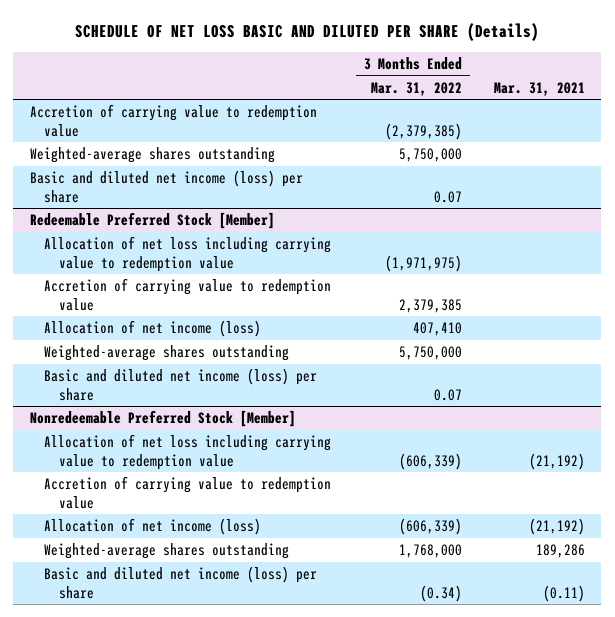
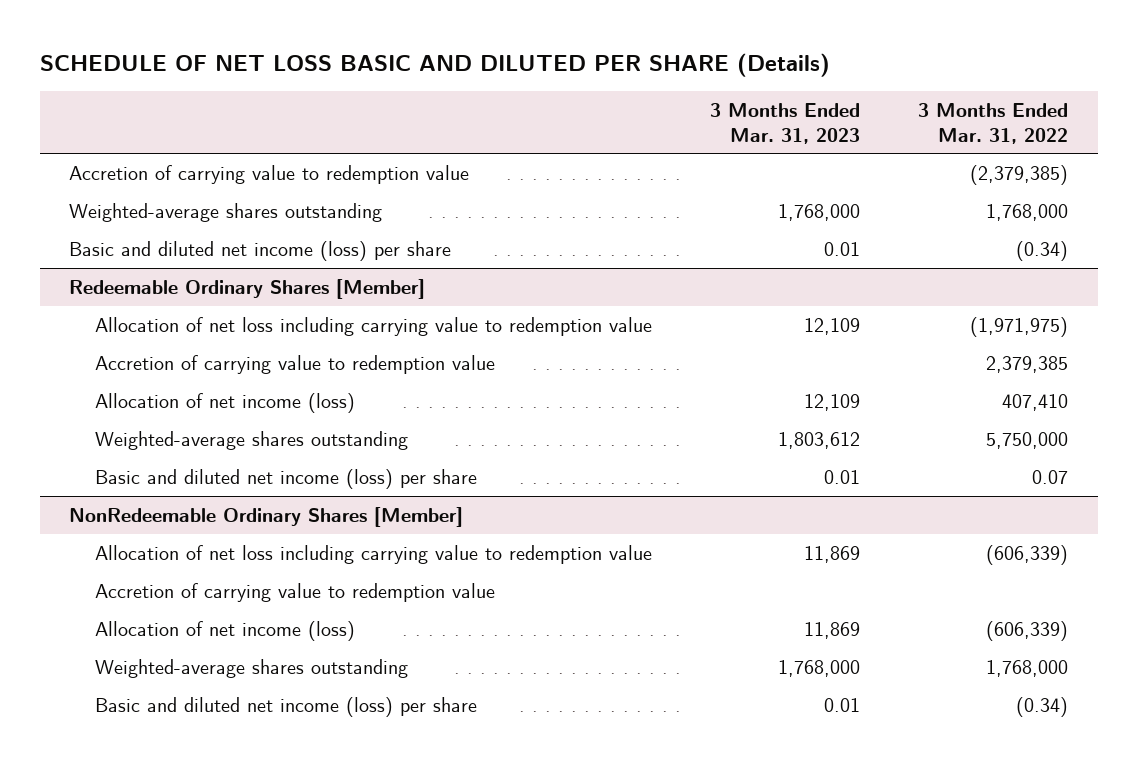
[493,81,585,96] Mar. 31, 2021 -> none
none -> [710,103,861,144] 3 Months Ended Mar. 31, 2023
[29,212,275,230] Redeemable Preferred Stock [Member] -> none
[398,148,462,163] 5,750,000 -> [986,203,1069,221] 1,768,000
[433,190,462,203] 0.07 -> [1016,240,1069,261] (0.34)
none -> [68,278,425,299] Redeemable Ordinary Shares [Member]
[29,410,296,428] Nonredeemable Preferred Stock [Member] -> none
none -> [68,506,463,527] NonRedeemable Ordinary Shares [Member]

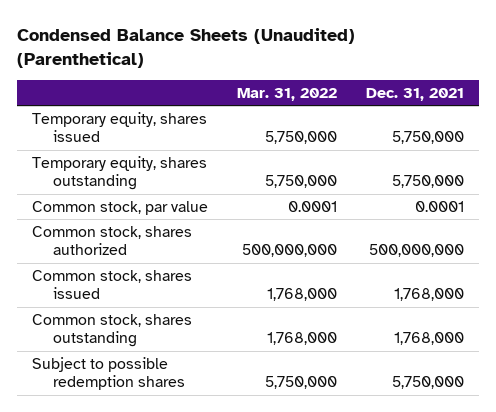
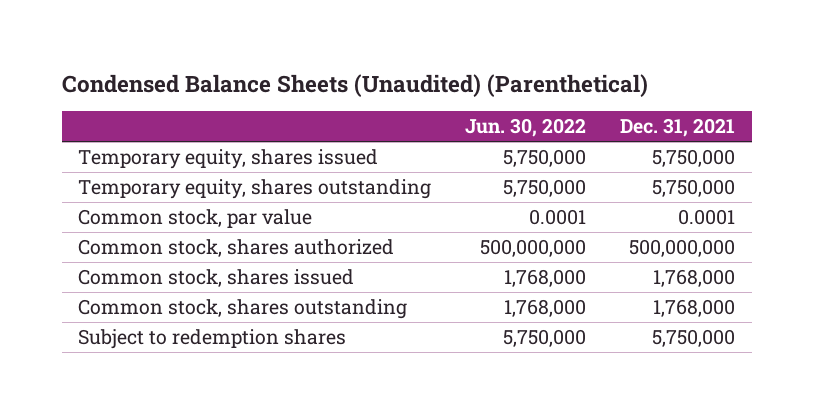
[236,87,337,101] Mar. 31, 2022 -> none
none -> [465,118,587,138] Jun. 30, 2022
[31,356,186,391] Subject to possible redemption shares -> [78,328,347,349] Subject to redemption shares

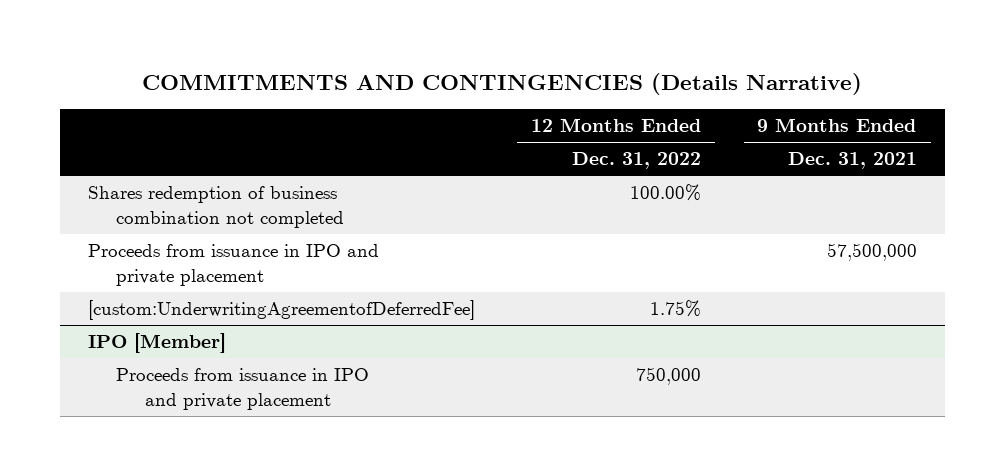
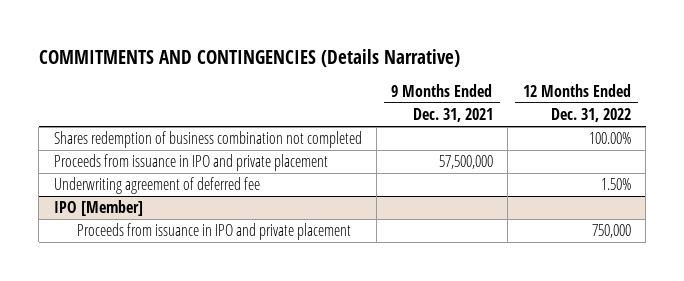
[87,300,475,321] [custom:UnderwritingAgreementofDeferredFee] -> none
none -> [53,177,260,195] Underwriting agreement of deferred fee

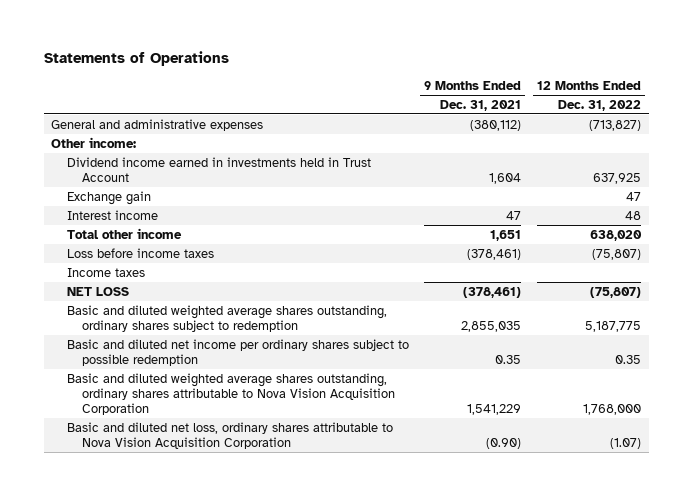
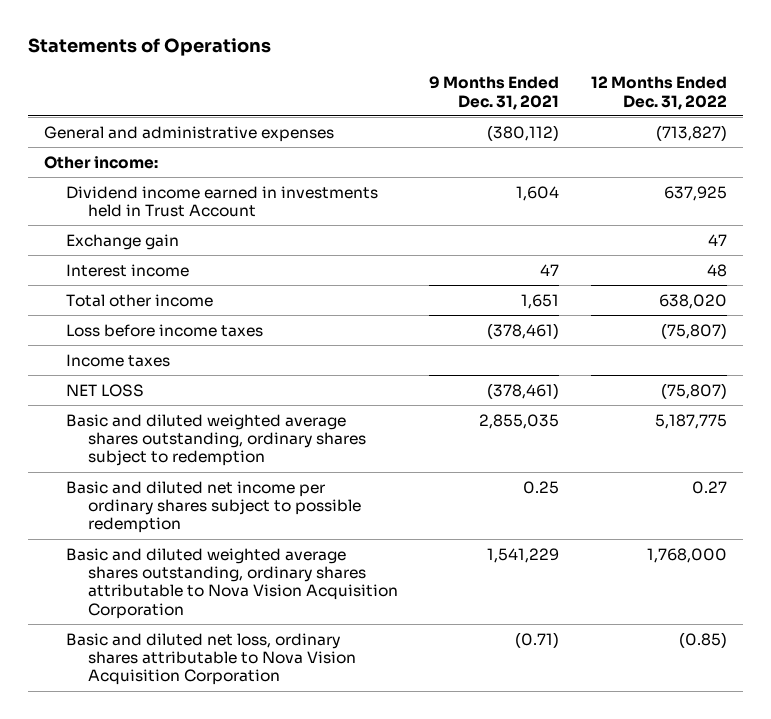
[495,354,522,364] 0.35 -> [523,480,560,494] 0.25
[614,354,641,364] 0.35 -> [692,480,728,494] 0.27
[486,437,522,449] (0.90) -> [515,631,560,648] (0.71)
[609,437,641,449] (1.07) -> [679,631,728,648] (0.85)

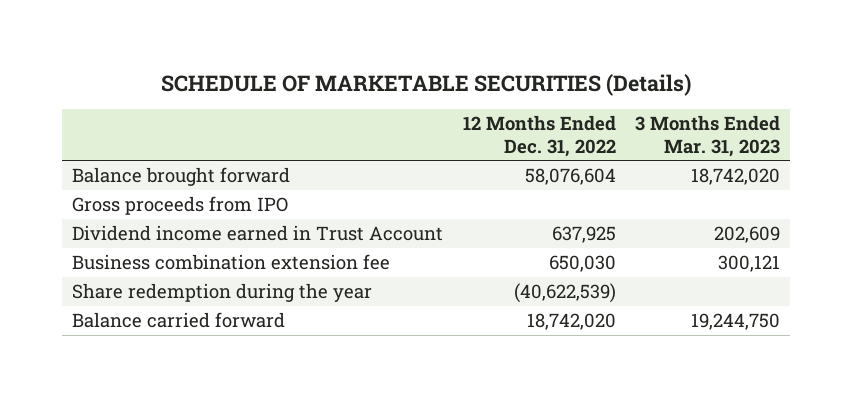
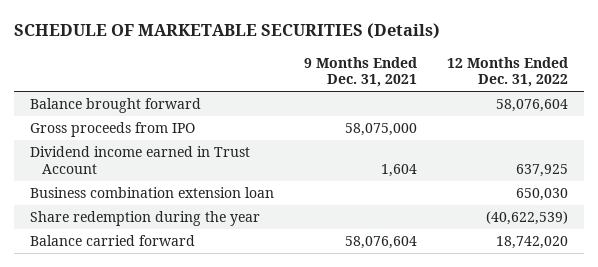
[635,115,781,157] 3 Months Ended Mar. 31, 2023 -> none
none -> [304,56,418,88] 9 Months Ended Dec. 31, 2021
[71,254,390,271] Business combination extension fee -> [29,187,274,199] Business combination extension loan

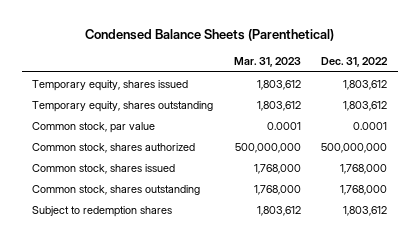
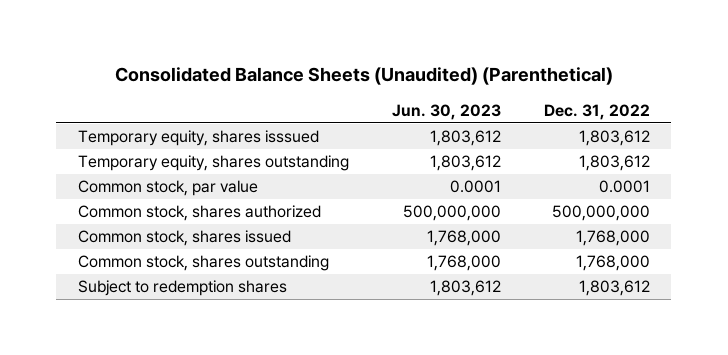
[84,29,334,42] Condensed Balance Sheets (Parenthetical) -> [114,67,613,86] Consolidated Balance Sheets (Unaudited) (Parenthetical)
[233,56,301,67] Mar. 31, 2023 -> none
none -> [391,103,501,120] Jun. 30, 2023
[32,79,189,91] Temporary equity, shares issued -> [77,130,319,147] Temporary equity, shares isssued

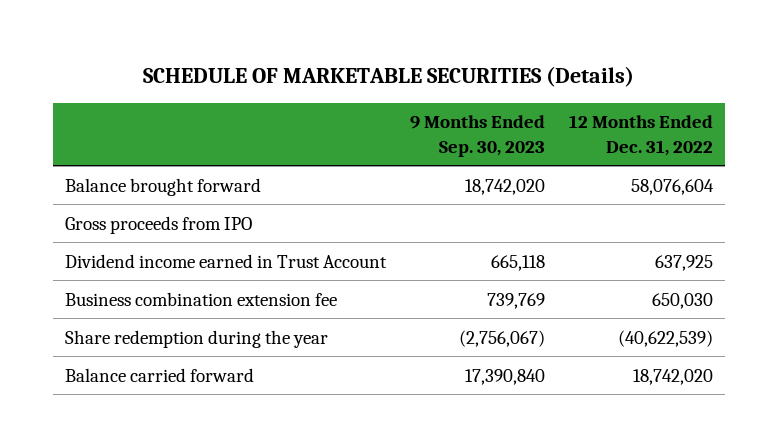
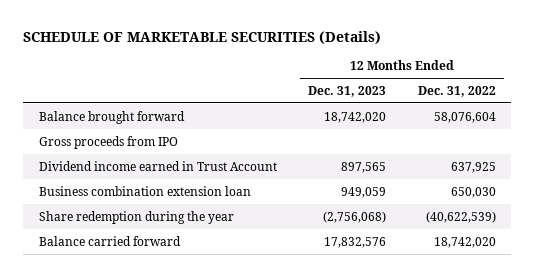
[410,115,546,157] 9 Months Ended Sep. 30, 2023 -> none
none -> [308,85,387,97] Dec. 31, 2023
[65,291,338,306] Business combination extension fee -> [38,185,251,196] Business combination extension loan

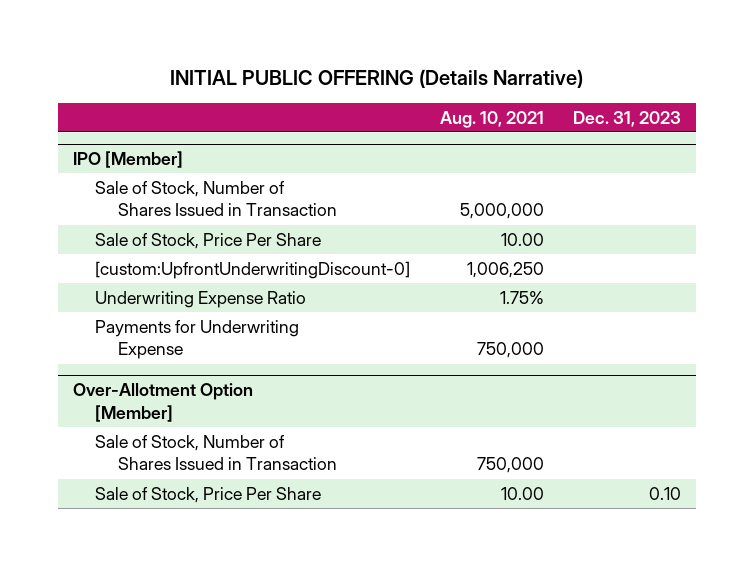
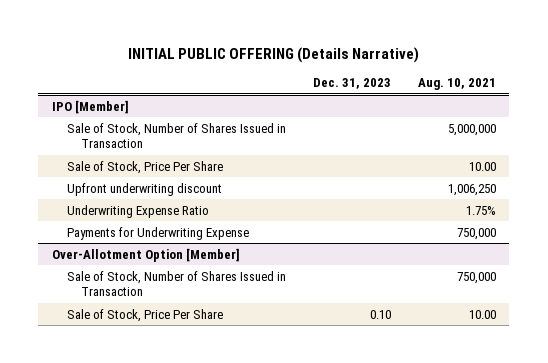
[95,260,411,279] [custom:UpfrontUnderwritingDiscount-0] -> [66,182,222,196] Upfront underwriting discount

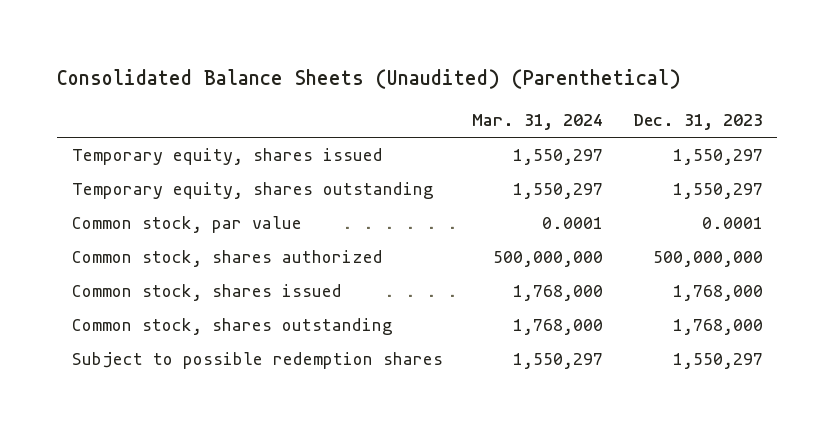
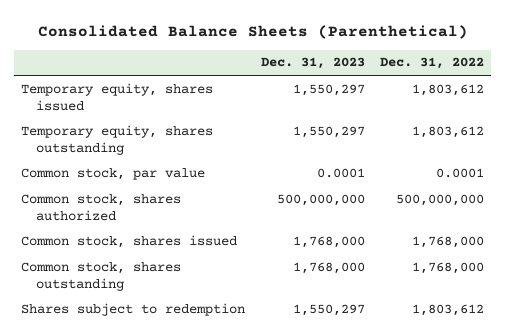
[57,69,682,90] Consolidated Balance Sheets (Unaudited) (Parenthetical) -> [37,24,468,39] Consolidated Balance Sheets (Parenthetical)
[472,114,604,131] Mar. 31, 2024 -> none
none -> [379,57,484,70] Dec. 31, 2022
[71,352,443,370] Subject to possible redemption shares -> [21,302,246,316] Shares subject to redemption

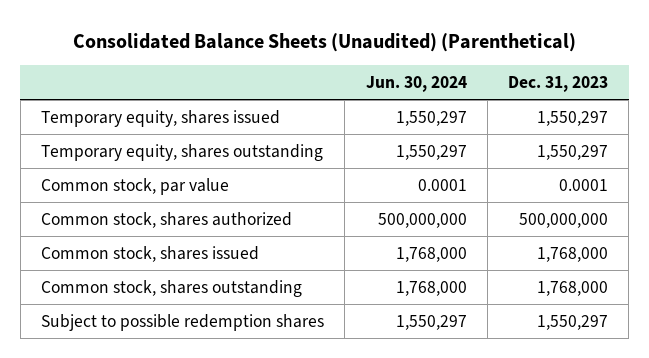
[37,24,468,39] Consolidated Balance Sheets (Parenthetical) -> [72,32,576,52] Consolidated Balance Sheets (Unaudited) (Parenthetical)
[379,57,484,70] Dec. 31, 2022 -> none
none -> [365,76,467,93] Jun. 30, 2024
[21,302,246,316] Shares subject to redemption -> [41,313,325,331] Subject to possible redemption shares

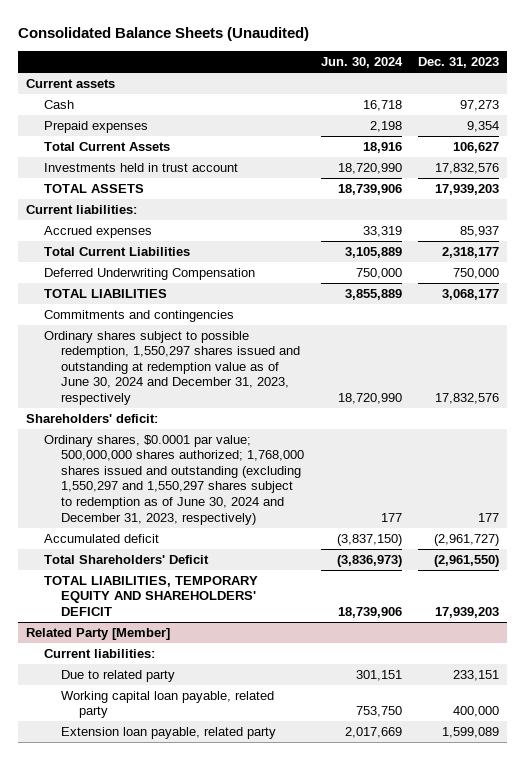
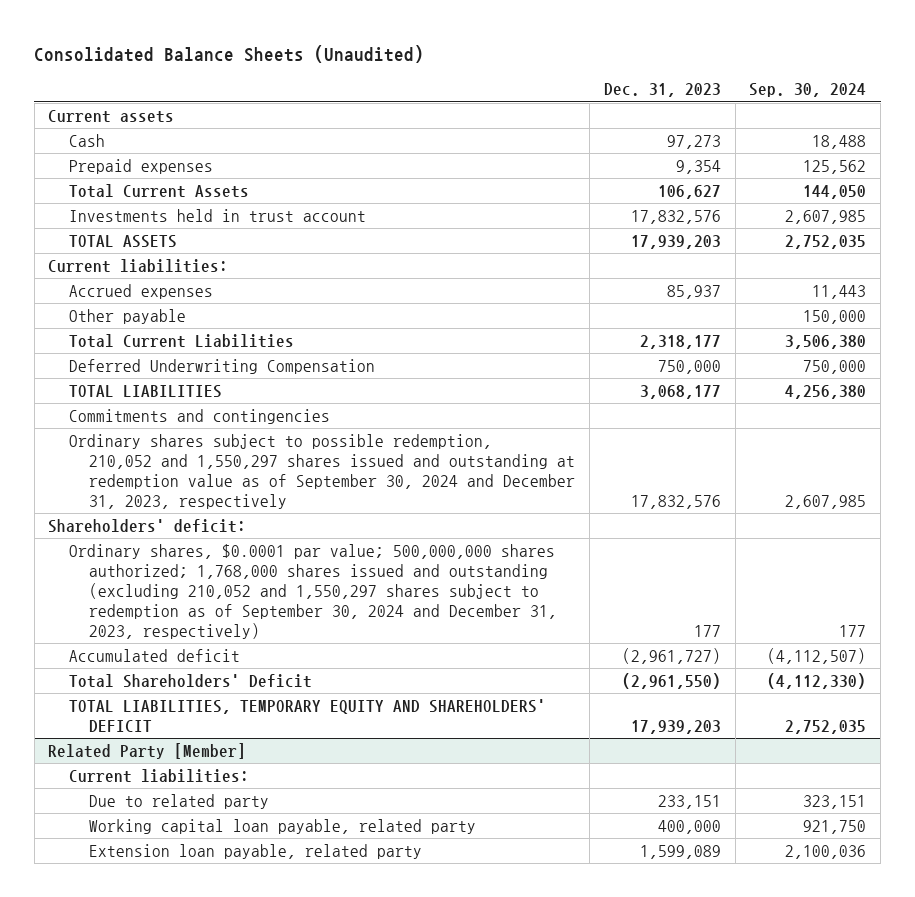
[320,57,403,69] Jun. 30, 2024 -> none
none -> [749,83,867,98] Sep. 30, 2024
none -> [68,308,186,324] Other payable
[43,330,301,406] Ordinary shares subject to possible redemption, 1,550,297 shares issued and outstanding at redemption value as of June 30, 2024 and December 31, 2023, respectively -> [68,433,576,509] Ordinary shares subject to possible redemption, 210,052 and 1,550,297 shares issued and outstanding at redemption value as of September 30, 2024 and December 31, 2023, respectively
[43,434,305,525] Ordinary shares, $0.0001 par value; 500,000,000 shares authorized; 1,768,000 shares issued and outstanding (excluding 1,550,297 and 1,550,297 shares subject to redemption as of June 30, 2024 and December 31, 2023, respectively) -> [68,543,558,639] Ordinary shares, $0.0001 par value; 500,000,000 shares authorized; 1,768,000 shares issued and outstanding (excluding 210,052 and 1,550,297 shares subject to redemption as of September 30, 2024 and December 31, 2023, respectively)

